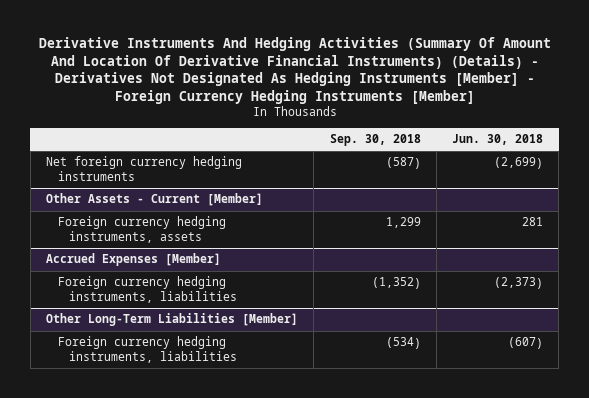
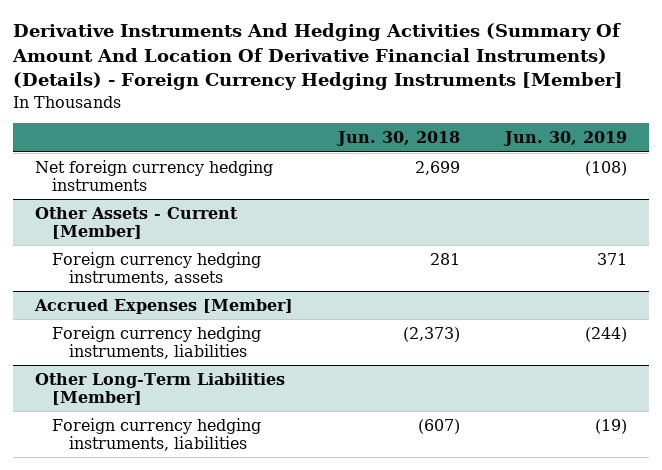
[38,37,551,105] Derivative Instruments And Hedging Activities (Summary Of Amount And Location Of Derivative Financial Instruments) (Details) - Derivatives Not Designated As Hedging Instruments [Member] - Foreign Currency Hedging Instruments [Member] -> [12,23,624,91] Derivative Instruments And Hedging Activities (Summary Of Amount And Location Of Derivative Financial Instruments) (Details) - Foreign Currency Hedging Instruments [Member]
[329,134,421,147] Sep. 30, 2018 -> none
none -> [502,131,627,147] Jun. 30, 2019
[493,157,543,170] (2,699) -> [415,160,461,175] 2,699

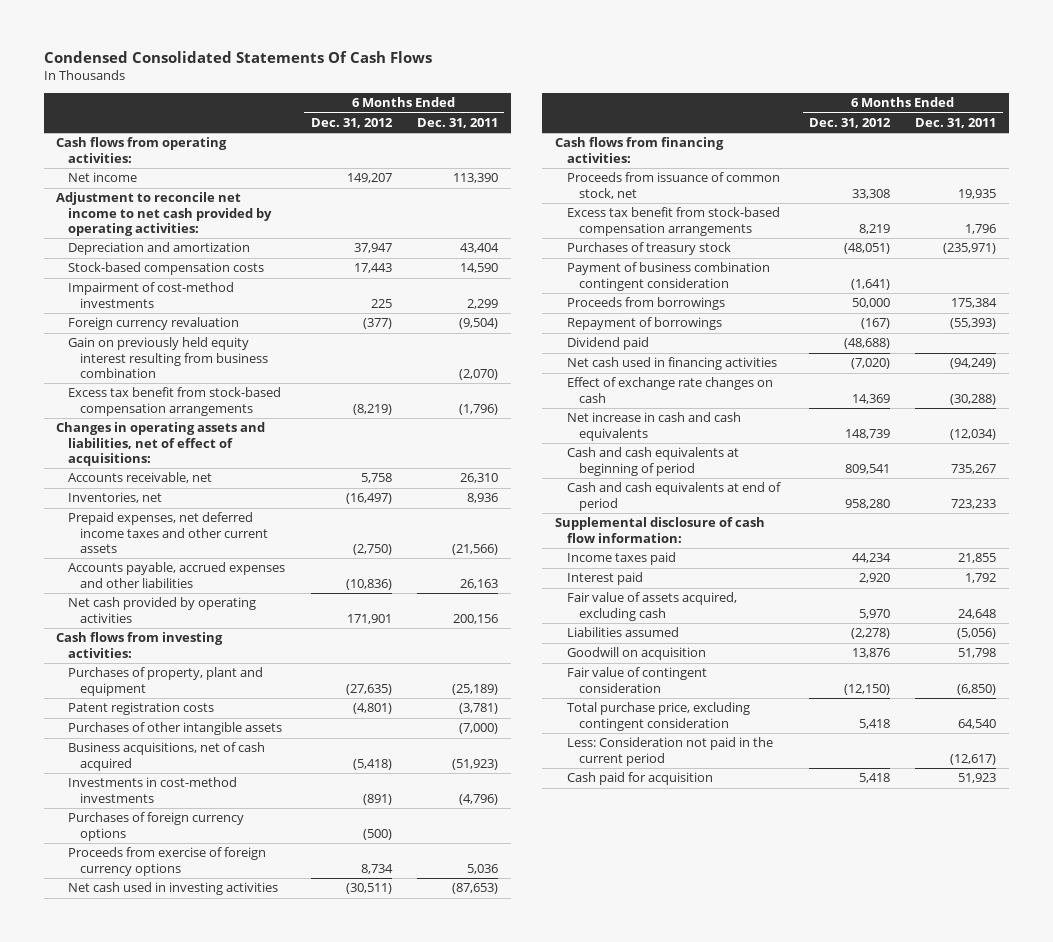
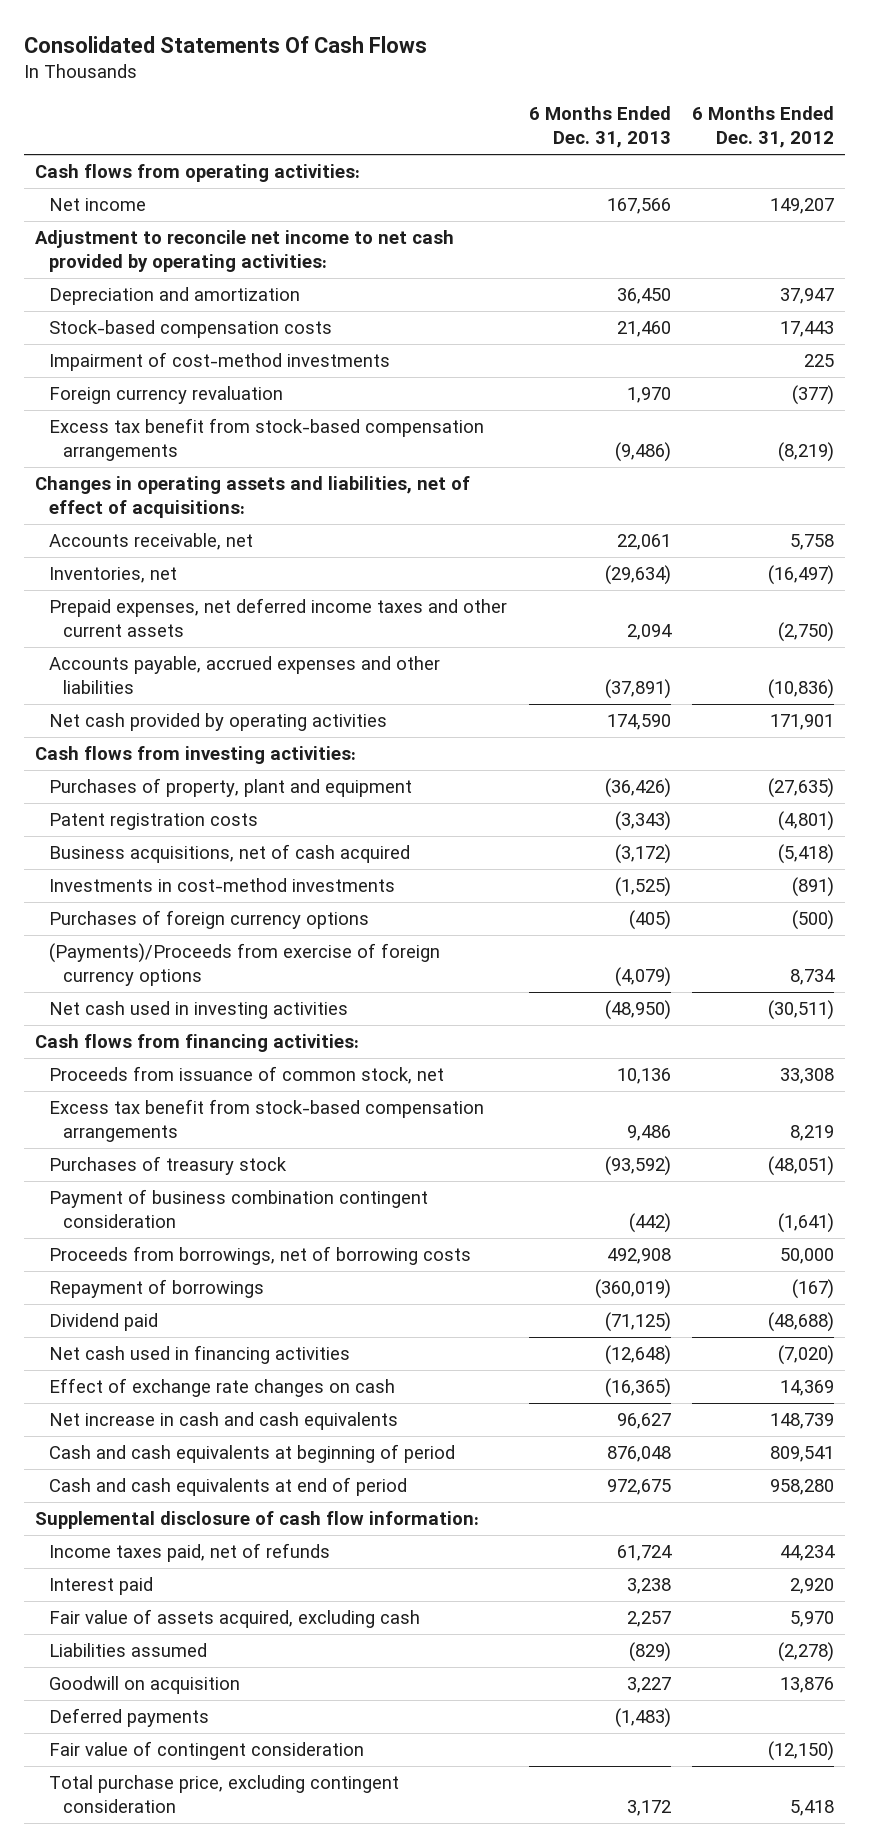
[43,51,432,64] Condensed Consolidated Statements Of Cash Flows -> [24,36,428,54] Consolidated Statements Of Cash Flows
[416,117,498,128] Dec. 31, 2011 -> none
none -> [528,106,671,148] 6 Months Ended Dec. 31, 2013
[68,337,269,379] Gain on previously held equity interest resulting from business combination -> none
[68,722,283,736] Purchases of other intangible assets -> none
[68,847,267,876] Proceeds from exercise of foreign currency options -> [49,943,441,987] (Payments)/Proceeds from exercise of foreign currency options
[566,297,725,311] Proceeds from borrowings -> [49,1246,472,1266] Proceeds from borrowings, net of borrowing costs
[566,552,676,566] Income taxes paid -> [49,1543,331,1563] Income taxes paid, net of refunds
none -> [49,1708,210,1728] Deferred payments
[566,737,773,766] Less: Consideration not paid in the current period -> none
[566,772,713,786] Cash paid for acquisition -> none

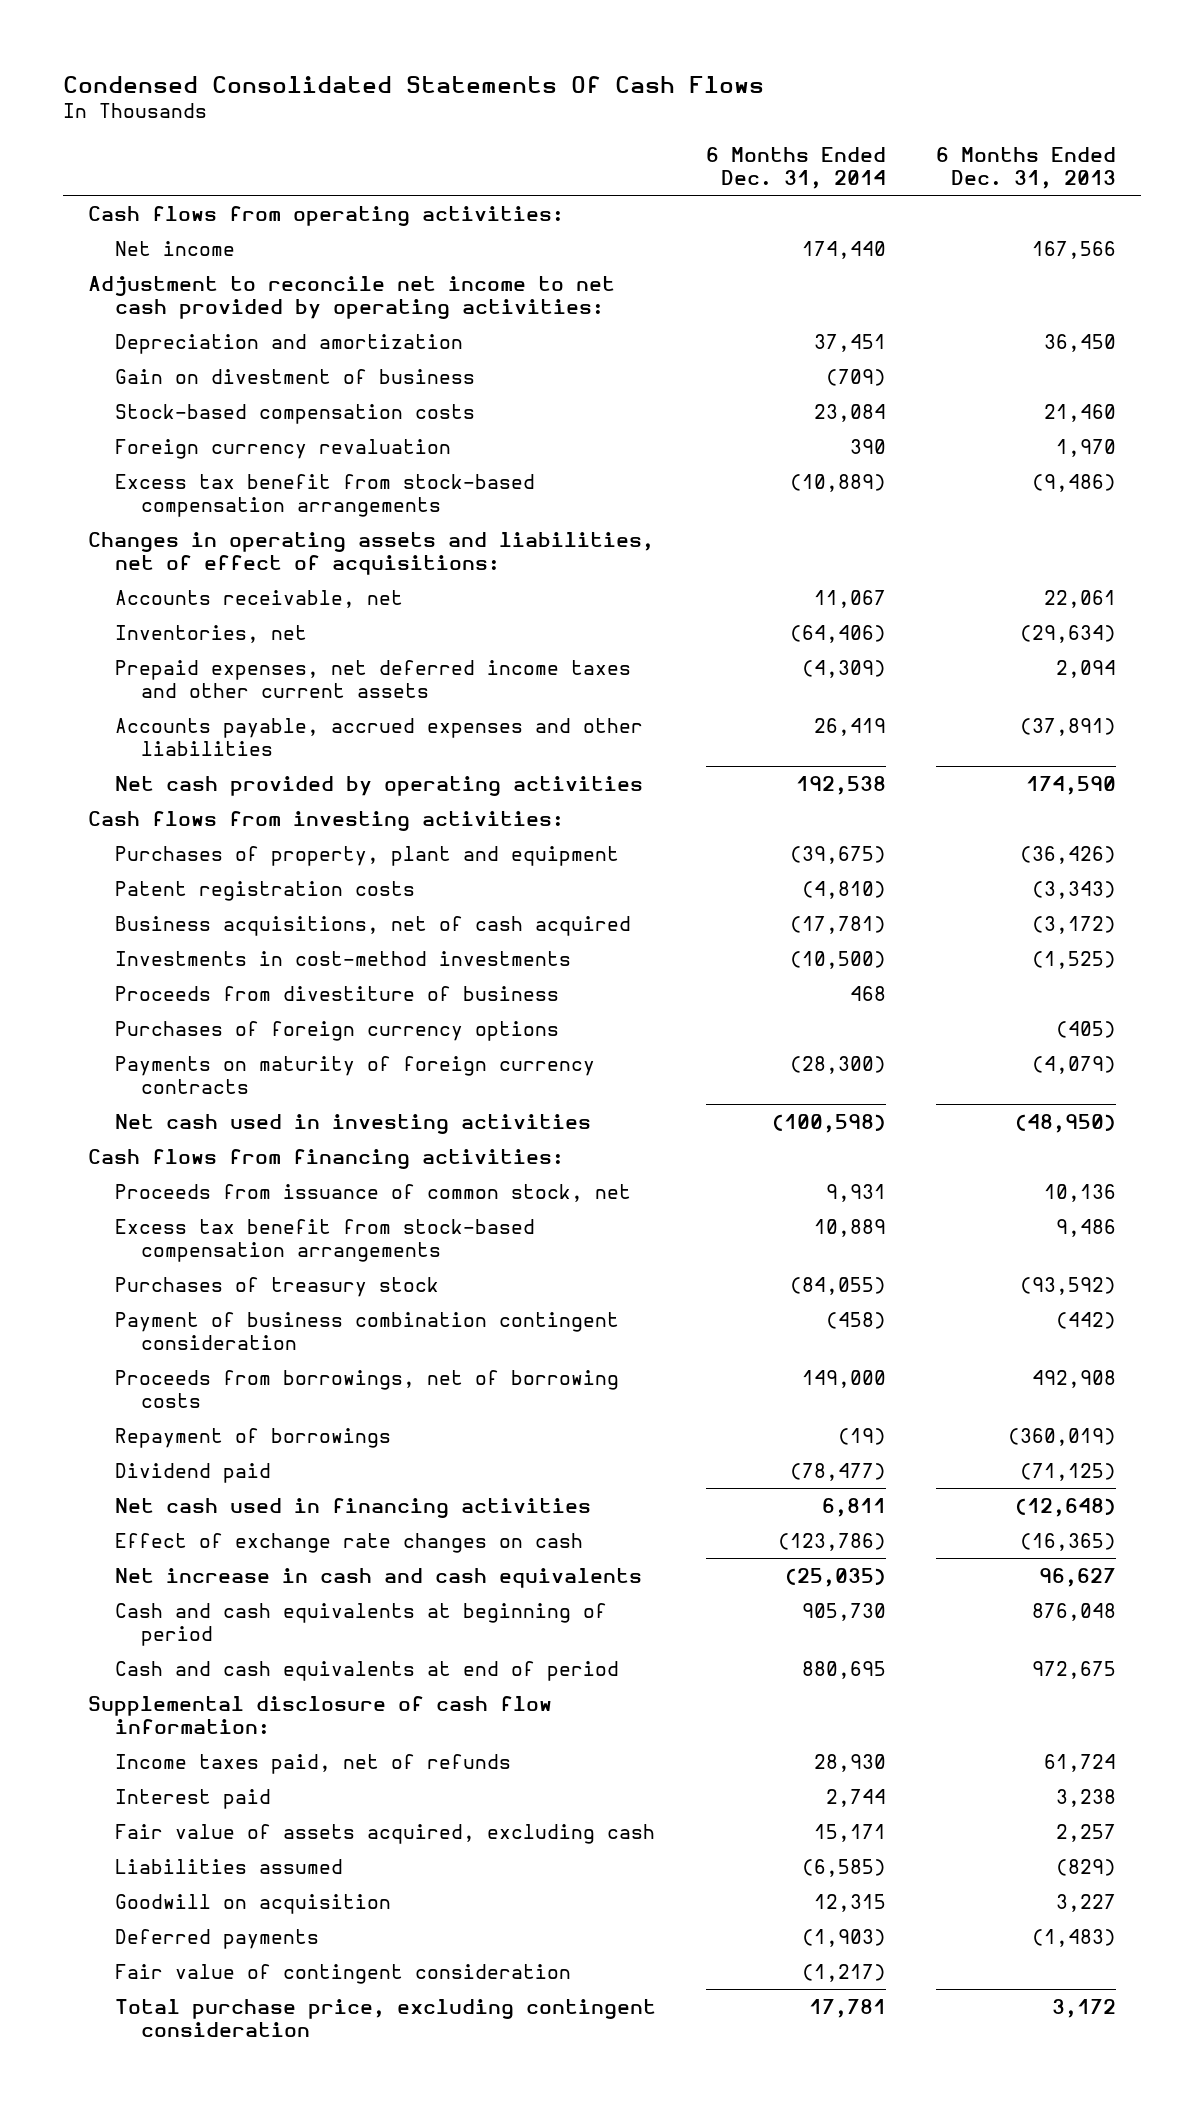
[24,36,428,54] Consolidated Statements Of Cash Flows -> [63,75,765,93] Condensed Consolidated Statements Of Cash Flows
[692,106,835,148] 6 Months Ended Dec. 31, 2012 -> none
none -> [705,147,886,189] 6 Months Ended Dec. 31, 2014
none -> [114,368,475,384] Gain on divestment of business
[49,352,391,372] Impairment of cost-method investments -> none
none -> [114,985,559,1001] Proceeds from divestiture of business
[49,943,441,987] (Payments)/Proceeds from exercise of foreign currency options -> [114,1055,595,1094] Payments on maturity of foreign currency contracts

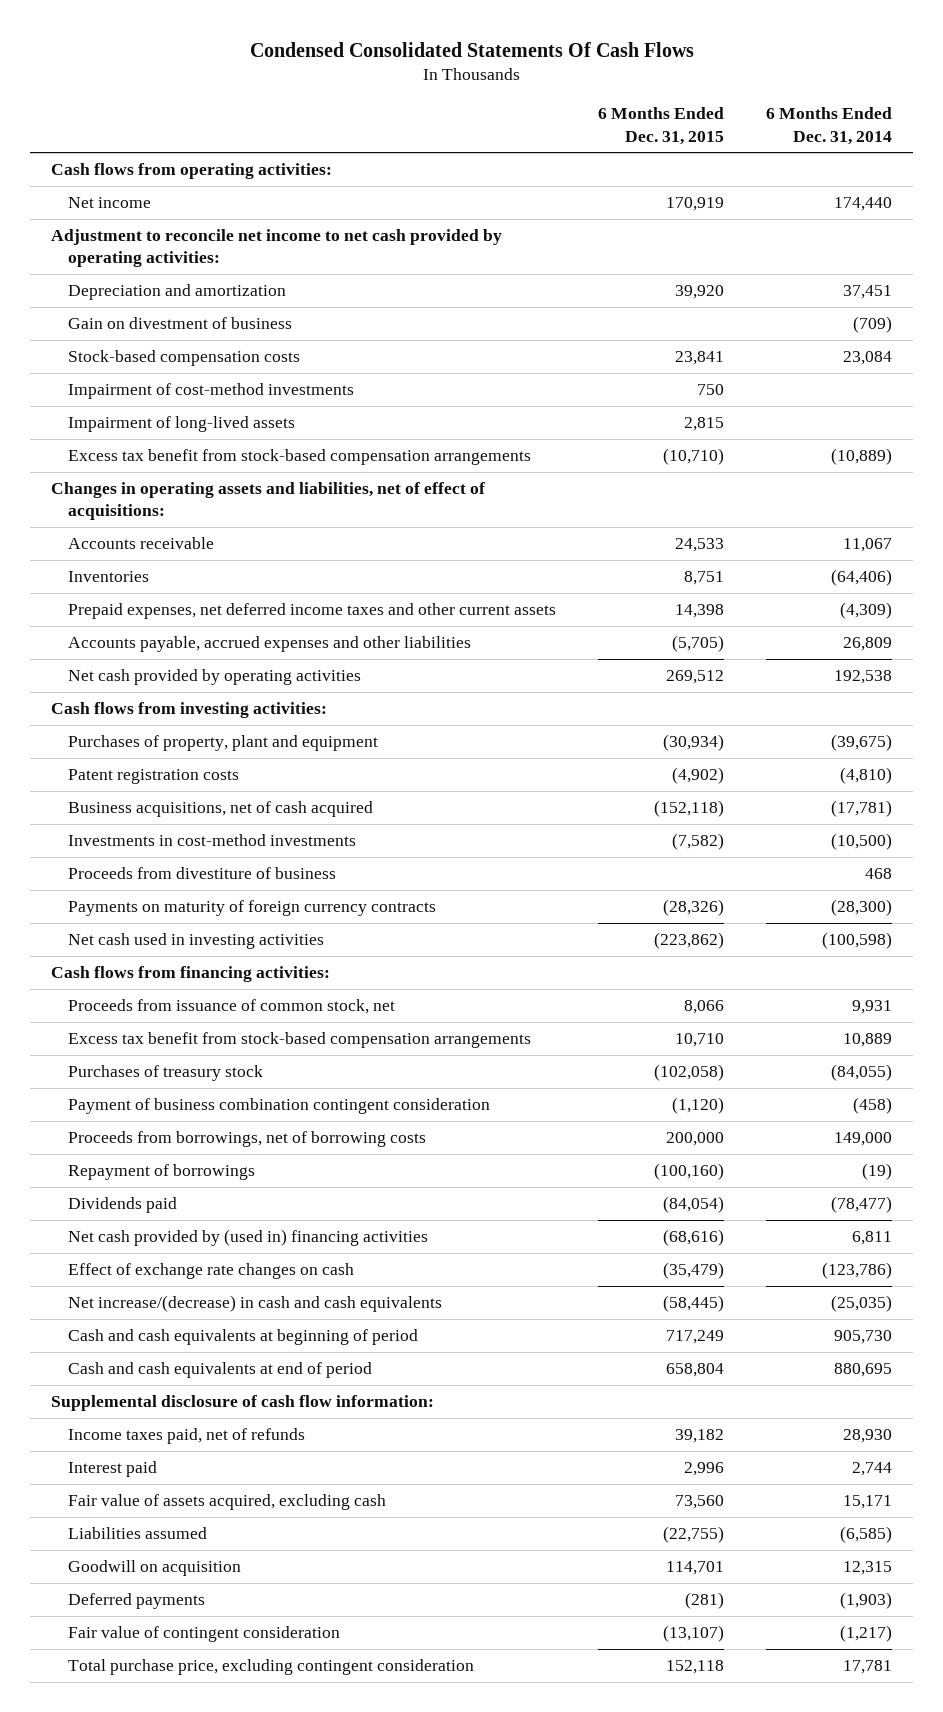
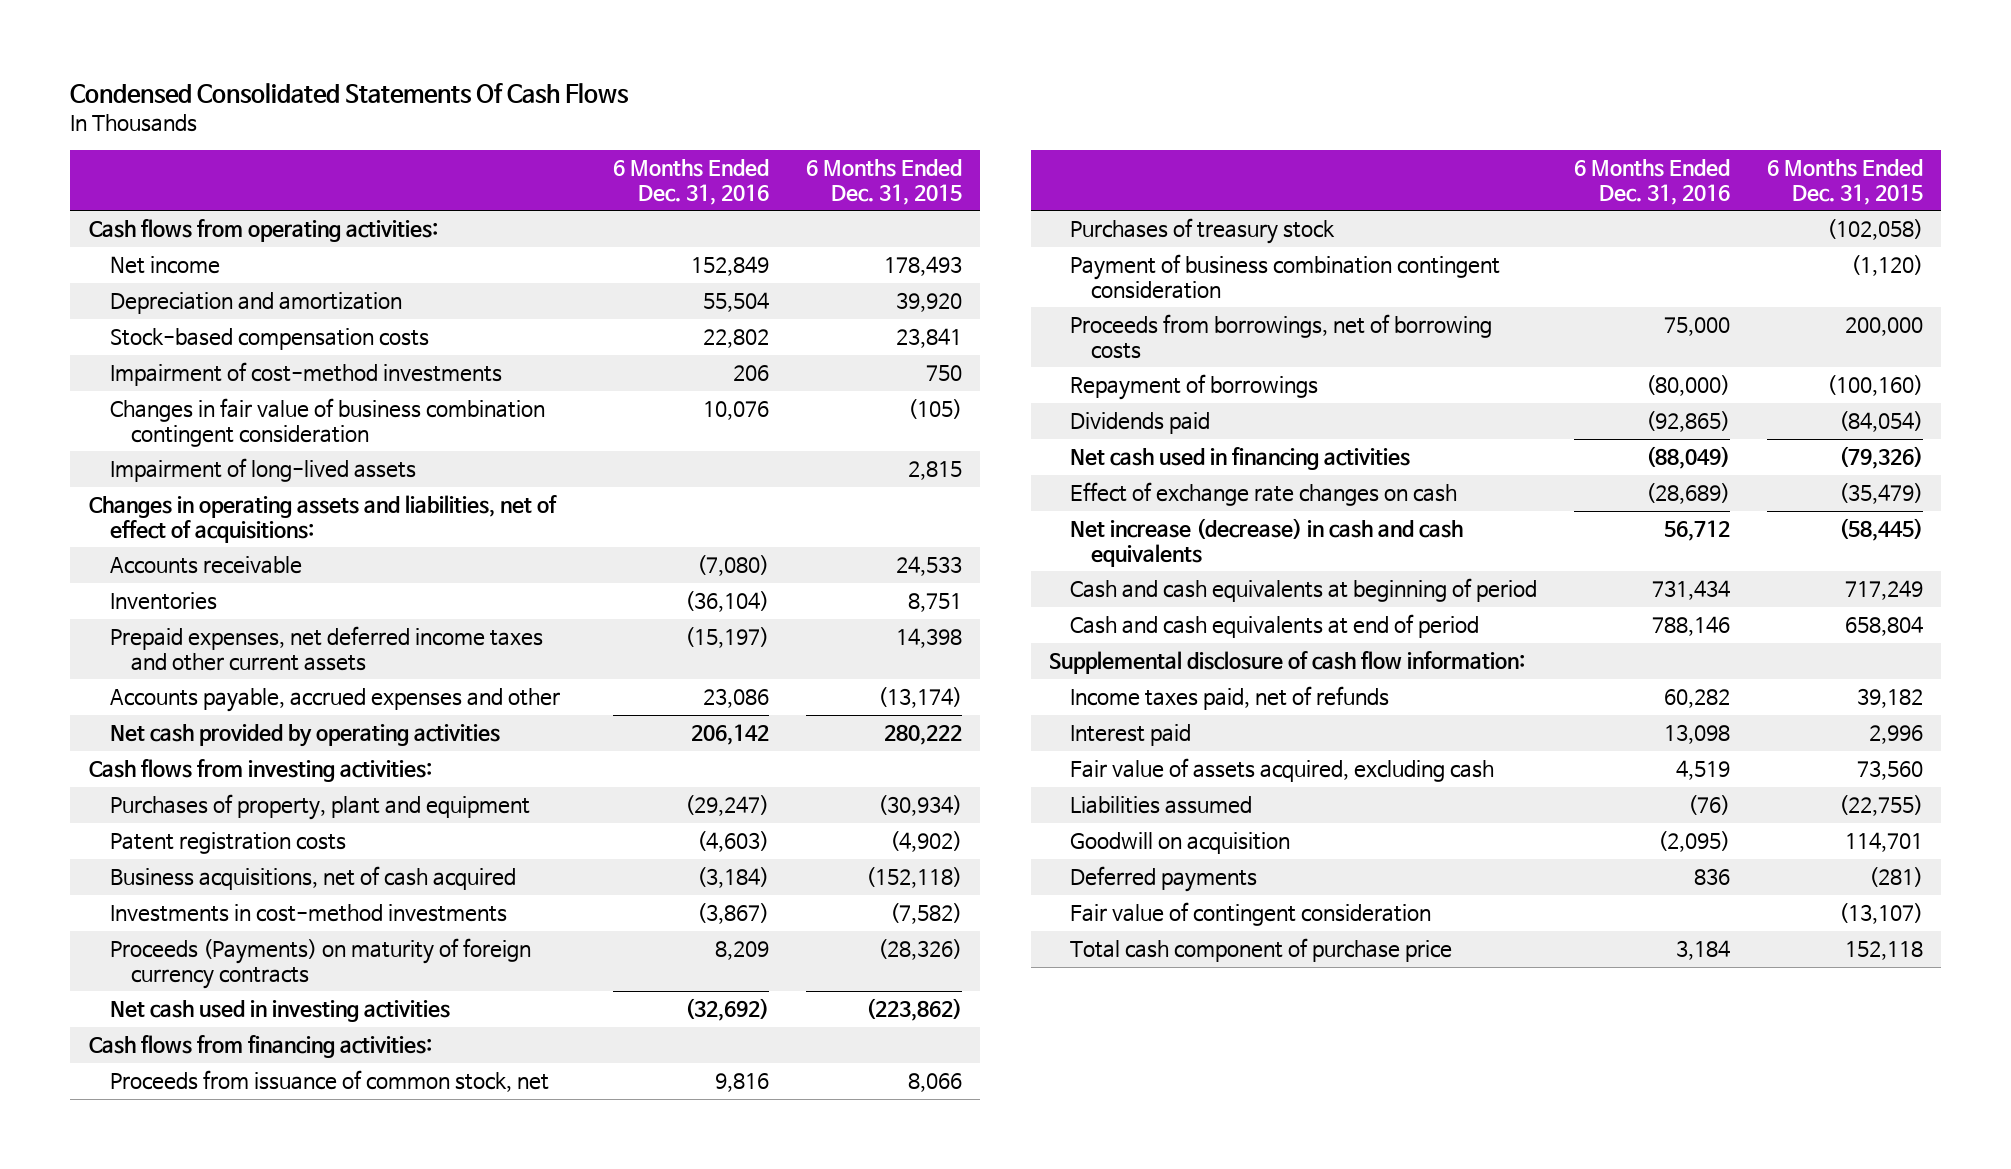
[766,107,893,145] 6 Months Ended Dec. 31, 2014 -> none
none -> [613,159,770,205] 6 Months Ended Dec. 31, 2016
[50,228,502,268] Adjustment to reconcile net income to net cash provided by operating activities: -> none
[666,196,725,211] 170,919 -> [883,256,962,277] 178,493
[68,316,293,329] Gain on divestment of business -> none
none -> [109,398,545,447] Changes in fair value of business combination contingent consideration
[68,448,532,465] Excess tax benefit from stock-based compensation arrangements -> none
[68,635,472,652] Accounts payable, accrued expenses and other liabilities -> [109,688,560,713] Accounts payable, accrued expenses and other
[672,634,725,652] (5,705) -> [877,687,962,709] (13,174)
[666,669,725,684] 269,512 -> [883,724,962,746] 280,222
[68,866,337,879] Proceeds from divestiture of business -> none
[68,899,437,916] Payments on maturity of foreign currency contracts -> [109,938,531,989] Proceeds (Payments) on maturity of foreign currency contracts
[68,1031,532,1048] Excess tax benefit from stock-based compensation arrangements -> none
[68,1228,429,1246] Net cash provided by (used in) financing activities -> [1070,447,1411,471] Net cash used in financing activities
[663,1228,725,1246] (68,616) -> [1838,446,1923,470] (79,326)
[68,1294,443,1312] Net increase/(decrease) in cash and cash equivalents -> [1070,518,1464,567] Net increase (decrease) in cash and cash equivalents
[68,1658,475,1675] Total purchase price, excluding contingent consideration -> [1070,938,1453,963] Total cash component of purchase price

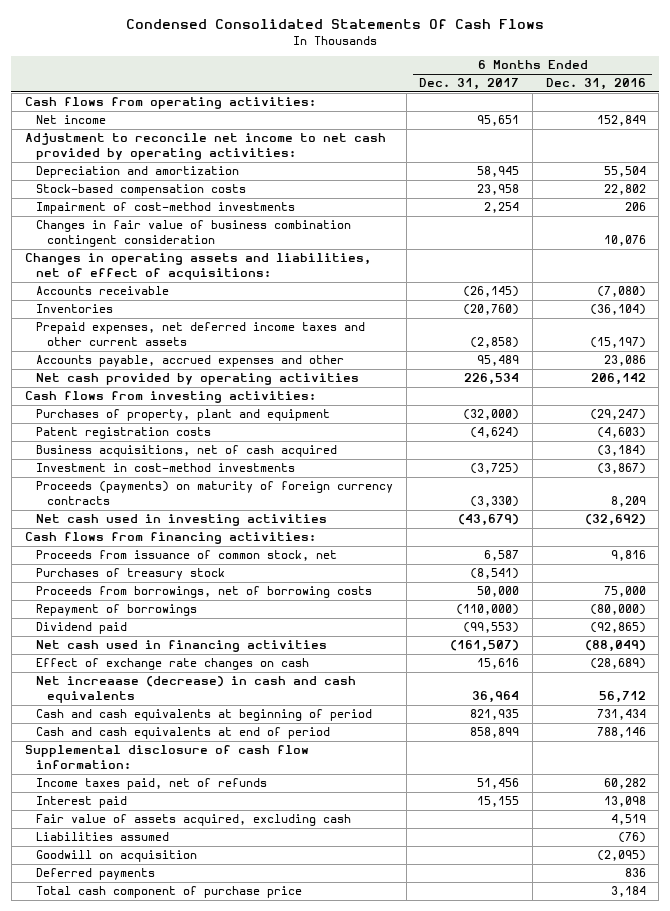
[805,159,962,205] 6 Months Ended Dec. 31, 2015 -> none
none -> [419,78,520,91] Dec. 31, 2017
none -> [24,133,386,161] Adjustment to reconcile net income to net cash provided by operating activities:
[109,458,416,483] Impairment of long-lived assets -> none
[109,904,507,923] Investments in cost-method investments -> [36,463,296,473] Investment in cost-method investments
[109,938,531,989] Proceeds (Payments) on maturity of foreign currency contracts -> [36,481,394,506] Proceeds (payments) on maturity of foreign currency contracts
[1070,254,1501,299] Payment of business combination contingent consideration -> none
[1070,412,1211,435] Dividends paid -> [36,622,128,635] Dividend paid
[1070,518,1464,567] Net increase (decrease) in cash and cash equivalents -> [36,676,357,704] Net increaase (decrease) in cash and cash equivalents
[1070,902,1432,927] Fair value of contingent consideration -> none

